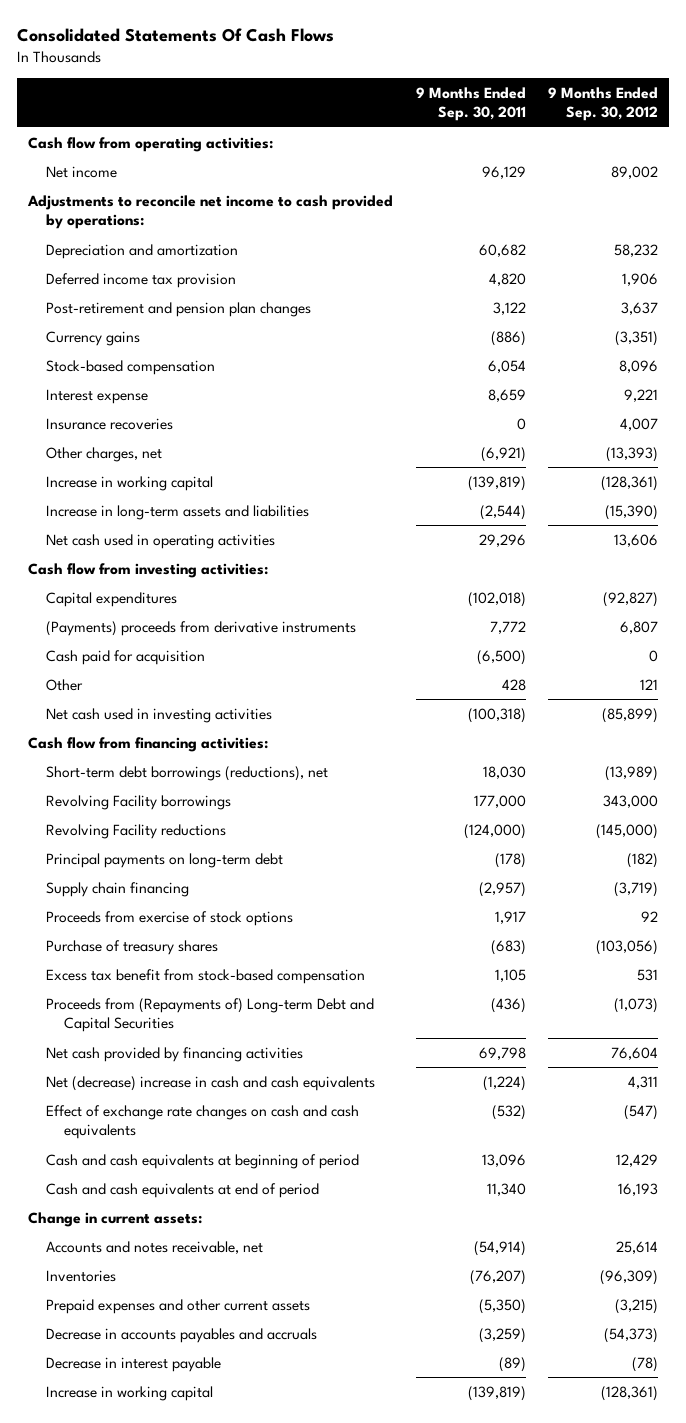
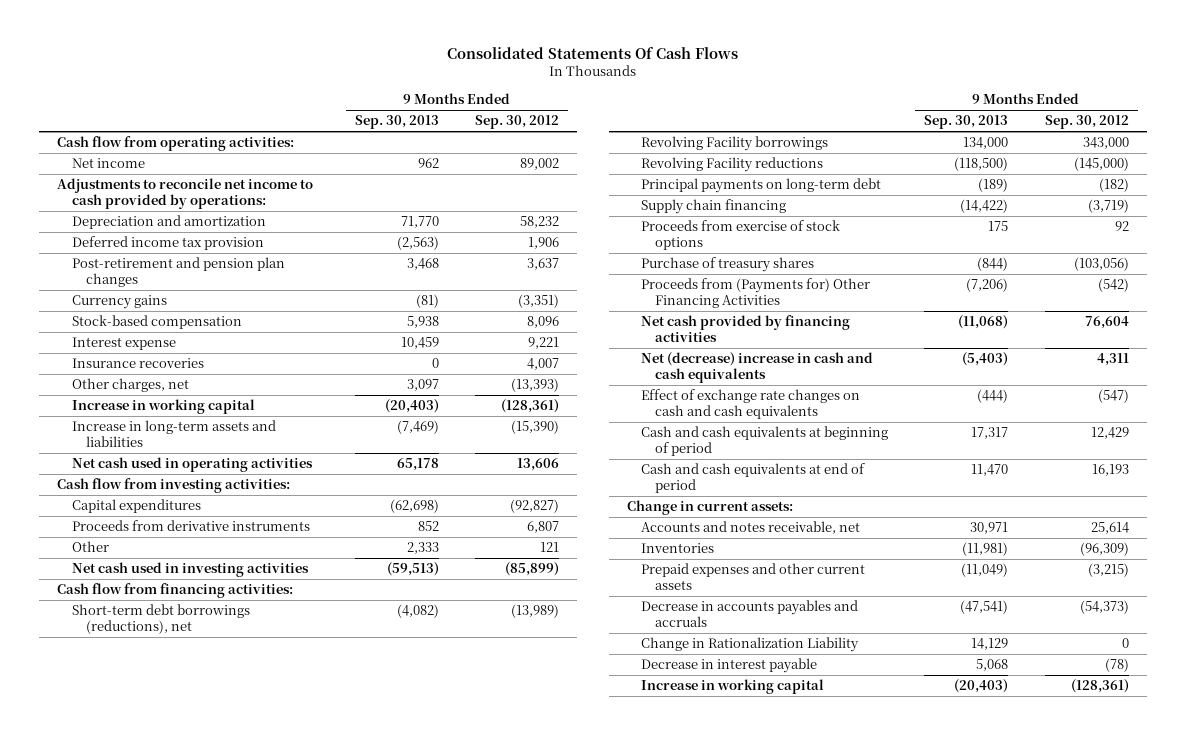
[415,86,526,121] 9 Months Ended Sep. 30, 2011 -> none
none -> [354,115,439,130] Sep. 30, 2013
[46,649,206,665] Cash paid for acquisition -> none
[46,620,357,636] (Payments) proceeds from derivative instruments -> [71,520,310,532] Proceeds from derivative instruments
[46,968,366,984] Excess tax benefit from stock-based compensation -> none
[46,997,375,1033] Proceeds from (Repayments of) Long-term Debt and Capital Securities -> none
none -> [641,278,871,309] Proceeds from (Payments for) Other Financing Activities
none -> [641,637,860,653] Change in Rationalization Liability

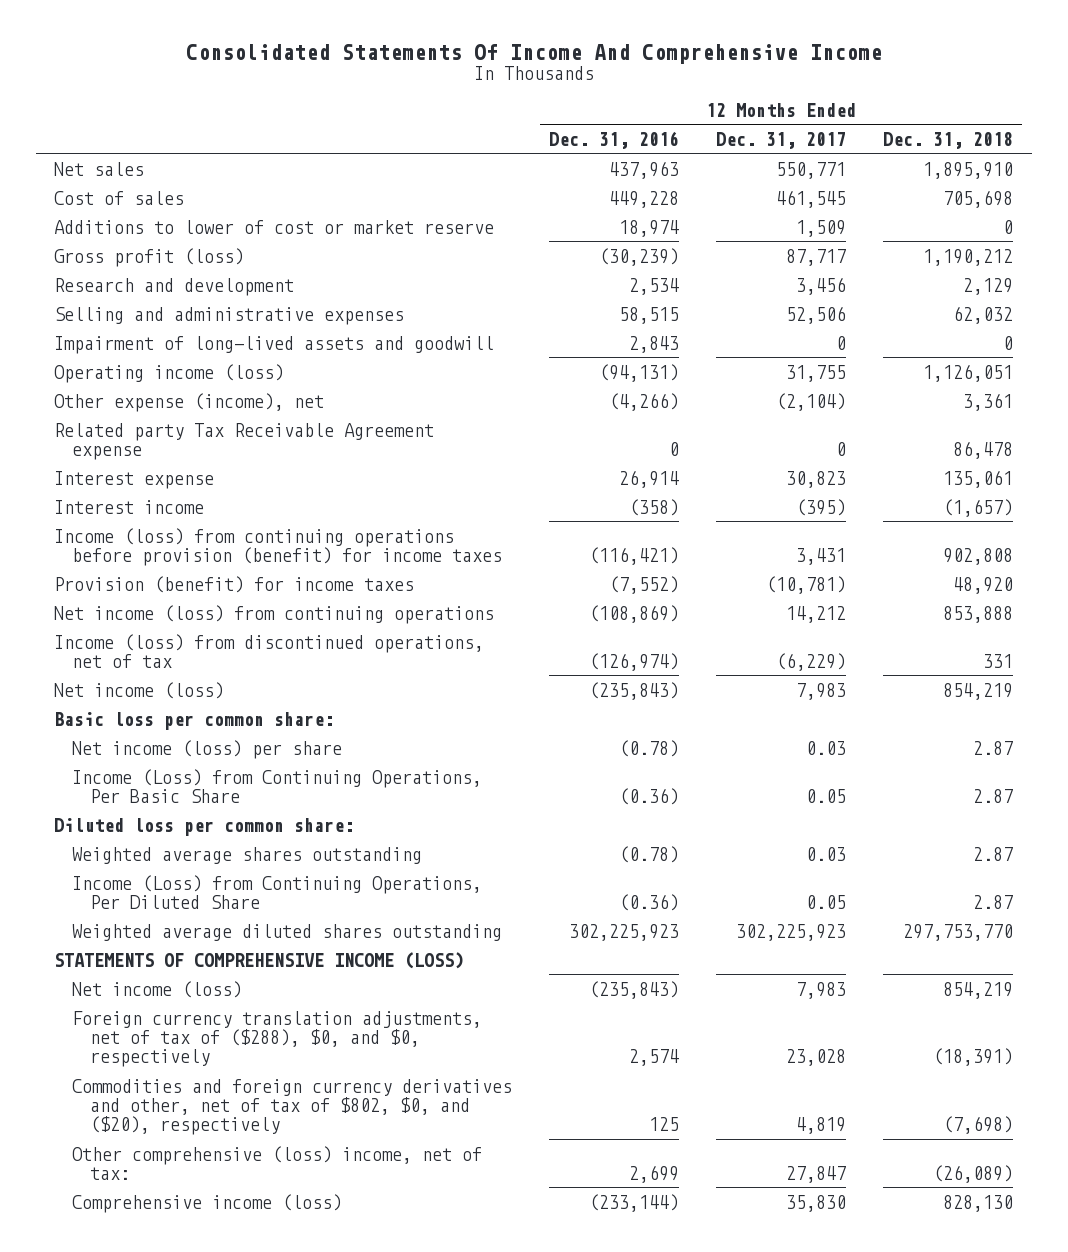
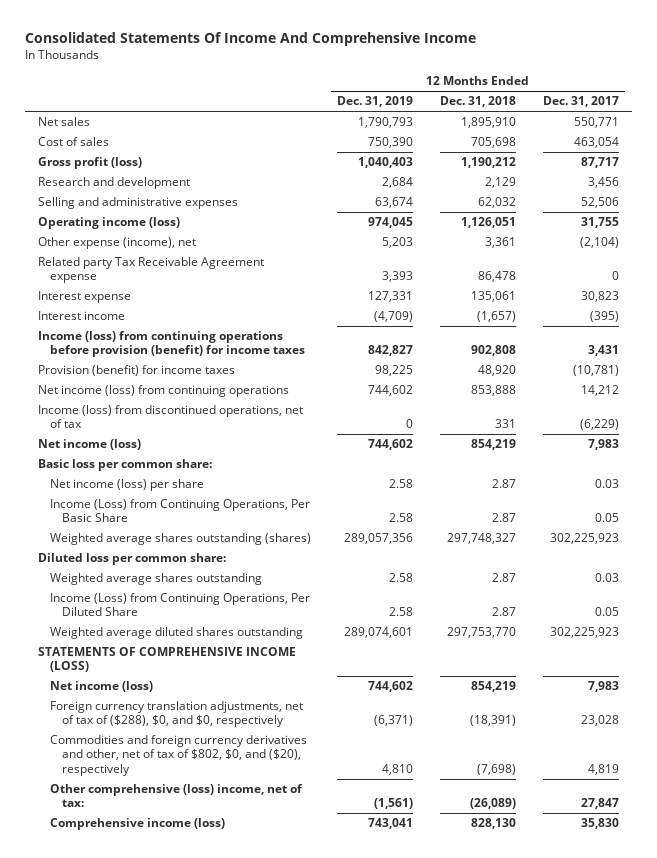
[549,130,680,149] Dec. 31, 2016 -> none
none -> [337,96,414,108] Dec. 31, 2019
[54,219,495,234] Additions to lower of cost or market reserve -> none
[776,189,847,208] 461,545 -> [573,137,619,149] 463,054
[54,335,495,354] Impairment of long-lived assets and goodwill -> none
none -> [49,533,311,546] Weighted average shares outstanding (shares)

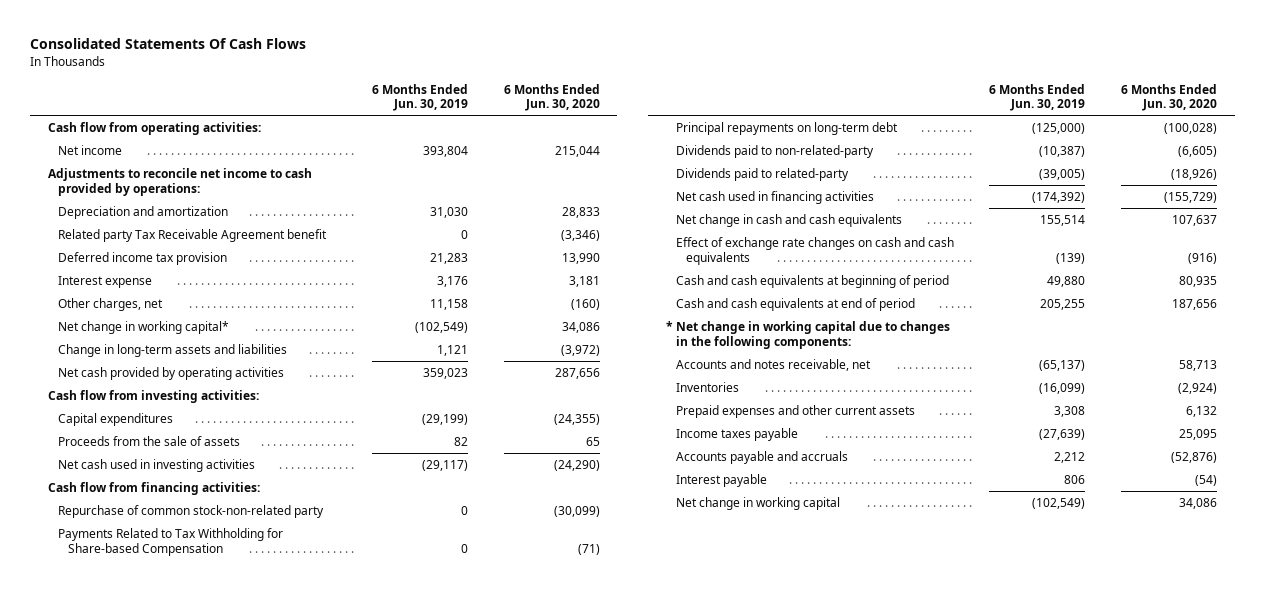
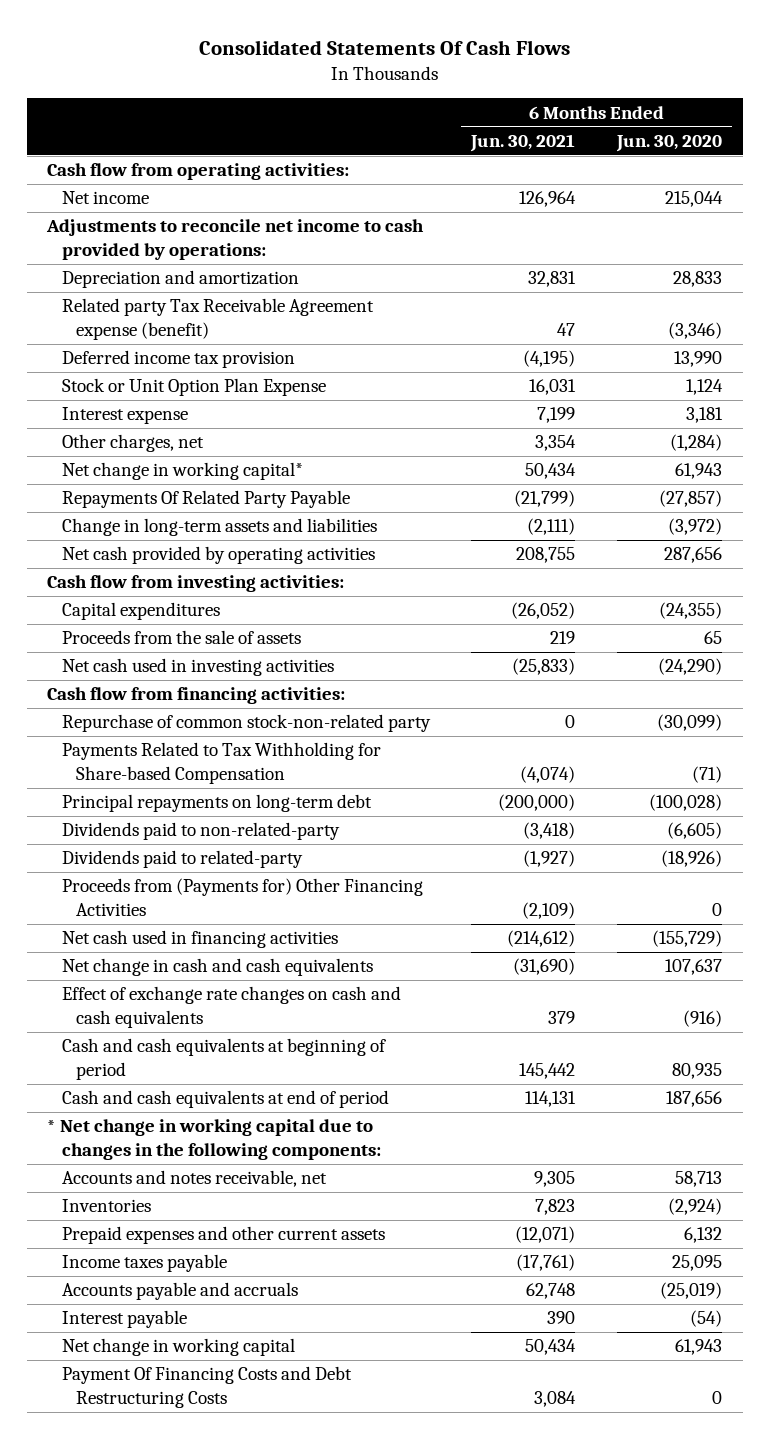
[371,83,468,112] 6 Months Ended Jun. 30, 2019 -> none
none -> [470,133,576,152] Jun. 30, 2021
[58,228,328,242] Related party Tax Receivable Agreement benefit -> [61,298,374,340] Related party Tax Receivable Agreement expense (benefit)
none -> [61,378,326,397] Stock or Unit Option Plan Expense
[570,298,600,310] (160) -> [669,434,722,452] (1,284)
[561,321,600,333] 34,086 -> [674,463,722,480] 61,943
none -> [61,490,350,509] Repayments Of Related Party Payable
none -> [61,878,423,916] Proceeds from (Payments for) Other Financing Activities
[1171,451,1218,463] (52,876) -> [659,1282,722,1300] (25,019)
[1179,497,1218,509] 34,086 -> [674,1339,722,1356] 61,943
none -> [61,1366,352,1408] Payment Of Financing Costs and Debt Restructuring Costs

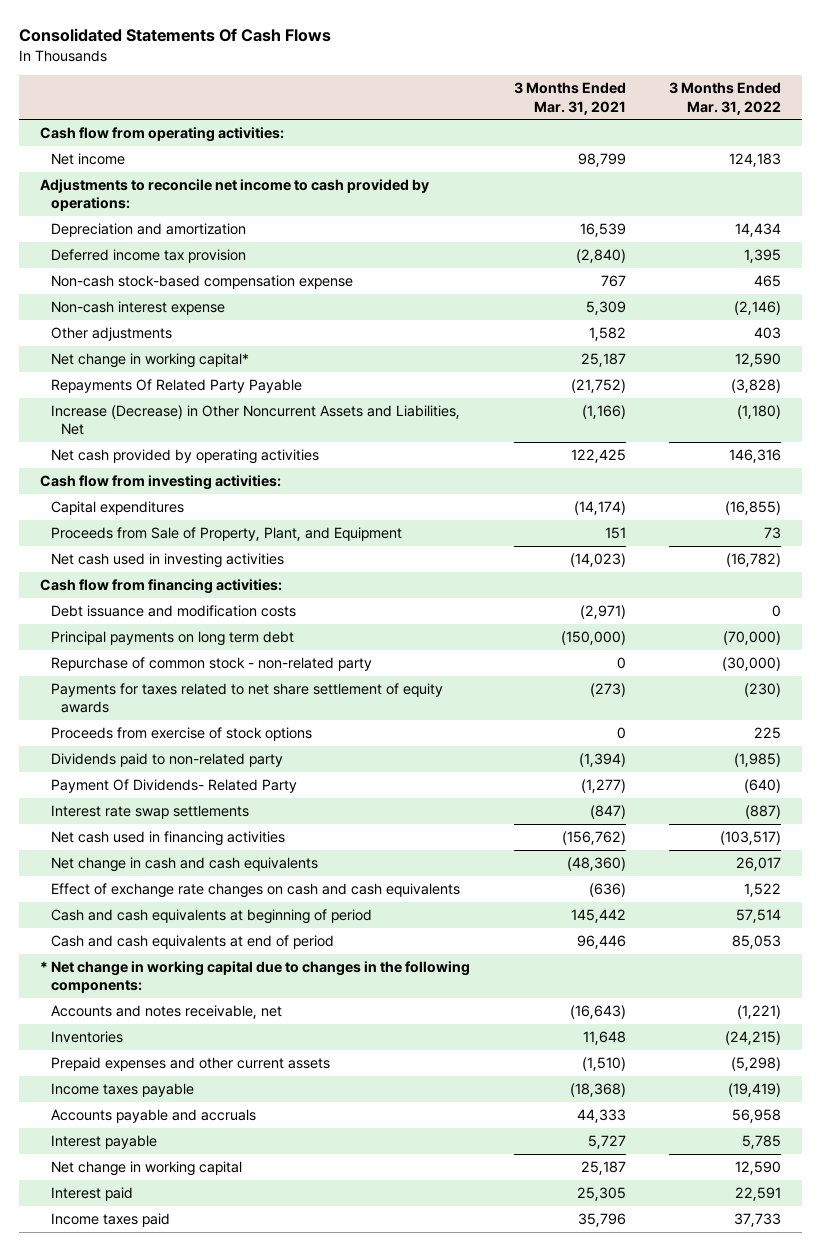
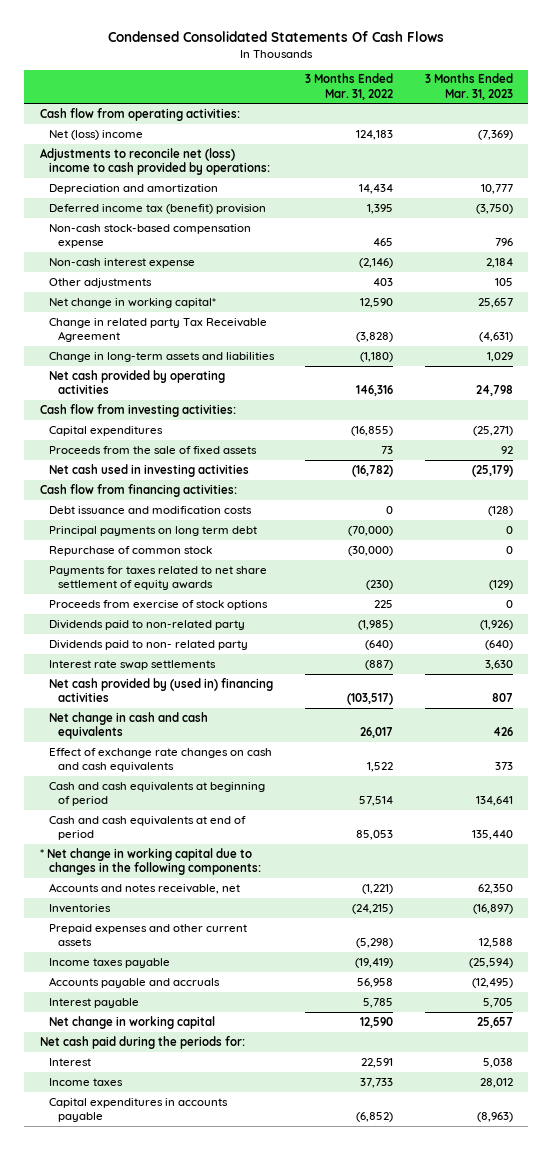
[18,28,331,43] Consolidated Statements Of Cash Flows -> [108,31,445,43] Condensed Consolidated Statements Of Cash Flows
[513,82,626,115] 3 Months Ended Mar. 31, 2021 -> none
none -> [424,73,513,100] 3 Months Ended Mar. 31, 2023
[50,153,125,166] Net income -> [48,129,143,140] Net (loss) income
[40,179,430,212] Adjustments to reconcile net income to cash provided by operations: -> [39,147,270,176] Adjustments to reconcile net (loss) income to cash provided by operations:
[50,249,246,264] Deferred income tax provision -> [48,203,266,214] Deferred income tax (benefit) provision
[50,379,302,394] Repayments Of Related Party Payable -> [48,317,267,343] Change in related party Tax Receivable Agreement
[50,405,460,436] Increase (Decrease) in Other Noncurrent Assets and Liabilities, Net -> [48,351,275,362] Change in long-term assets and liabilities
[50,527,402,542] Proceeds from Sale of Property, Plant, and Equipment -> [48,445,257,454] Proceeds from the sale of fixed assets
[50,657,372,672] Repurchase of common stock - non-related party -> [48,545,212,556] Repurchase of common stock
[50,779,297,794] Payment Of Dividends- Related Party -> [48,639,248,650] Dividends paid to non- related party
[50,831,285,847] Net cash used in financing activities -> [48,677,273,703] Net cash provided by (used in) financing activities
none -> [39,1035,245,1049] Net cash paid during the periods for:
[50,1187,133,1202] Interest paid -> [48,1057,91,1066] Interest
[50,1213,170,1228] Income taxes paid -> [48,1077,123,1086] Income taxes
none -> [48,1097,228,1123] Capital expenditures in accounts payable

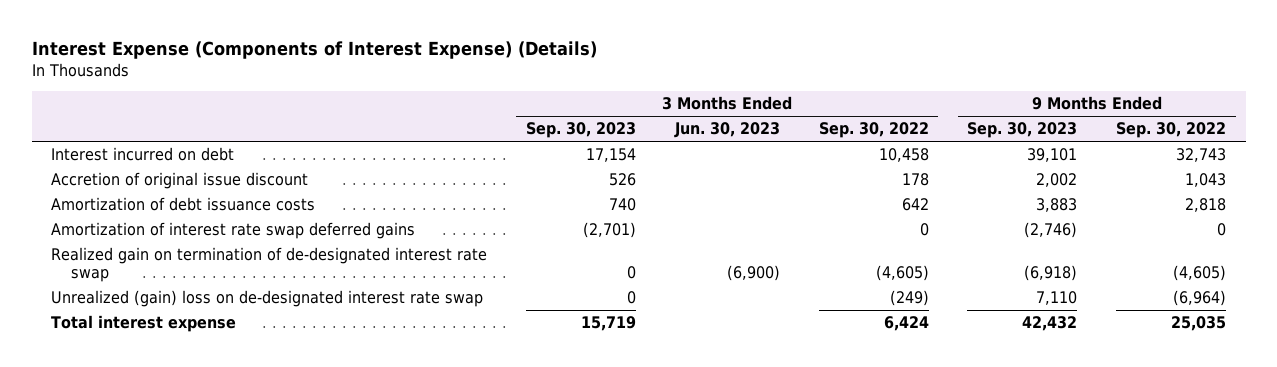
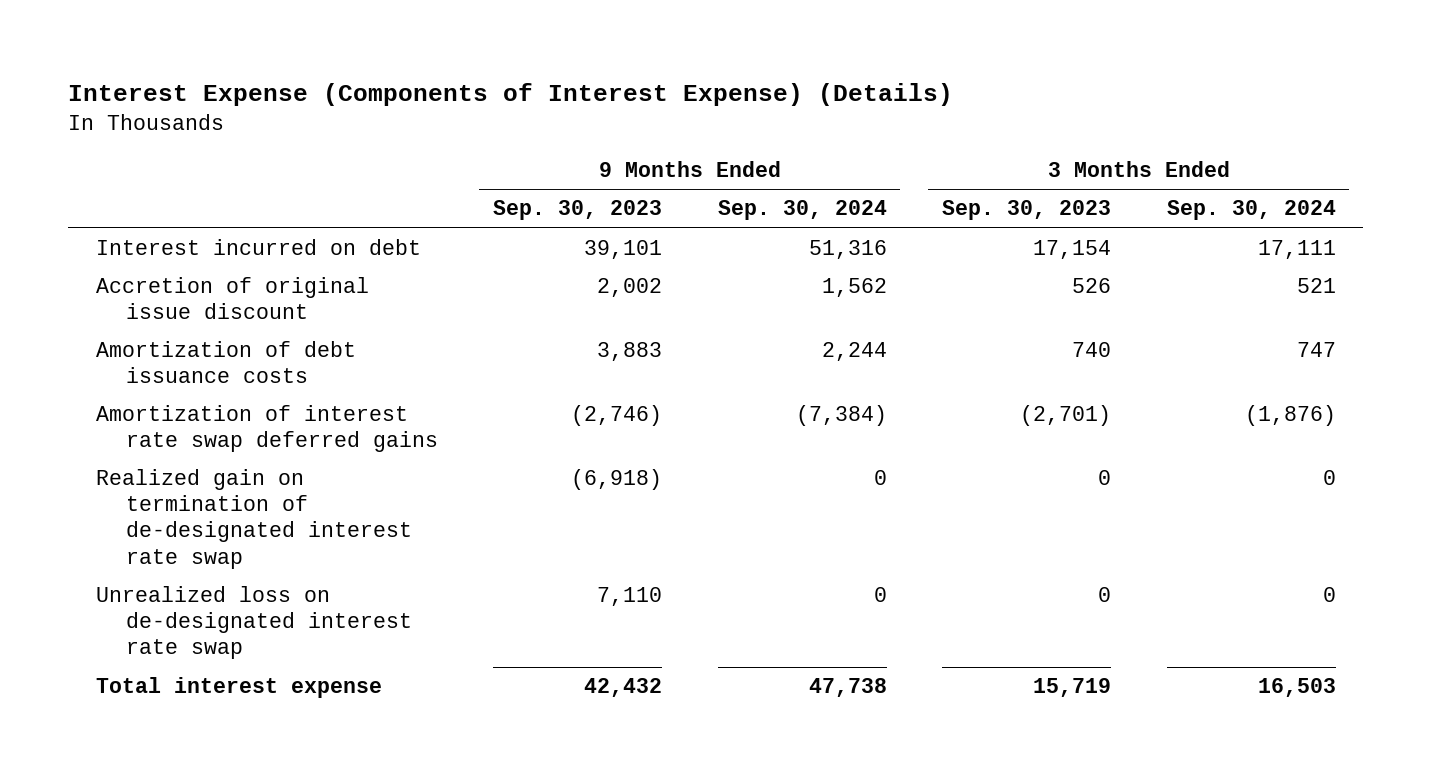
[673,122,780,139] Jun. 30, 2023 -> none
[818,122,929,139] Sep. 30, 2022 -> none
[1116,122,1227,139] Sep. 30, 2022 -> none
none -> [717,200,887,221] Sep. 30, 2024
none -> [1166,200,1336,221] Sep. 30, 2024
[51,290,484,308] Unrealized (gain) loss on de-designated interest rate swap -> [95,586,412,660] Unrealized loss on de-designated interest rate swap

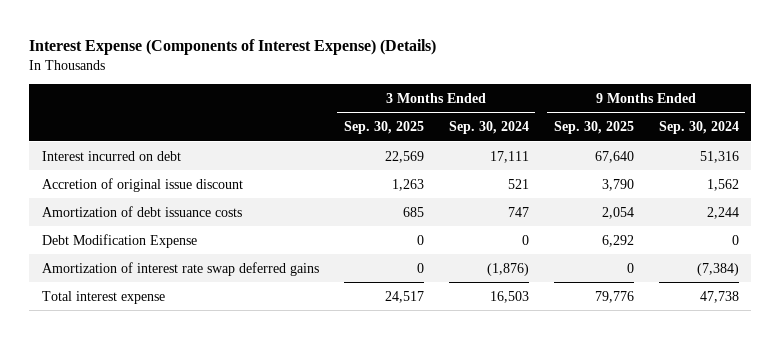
[493,200,663,221] Sep. 30, 2023 -> none
[942,200,1112,221] Sep. 30, 2023 -> none
none -> [343,121,424,135] Sep. 30, 2025
none -> [553,121,634,135] Sep. 30, 2025
none -> [41,233,197,248] Debt Modification Expense
[95,469,412,569] Realized gain on termination of de-designated interest rate swap -> none
[95,586,412,660] Unrealized loss on de-designated interest rate swap -> none

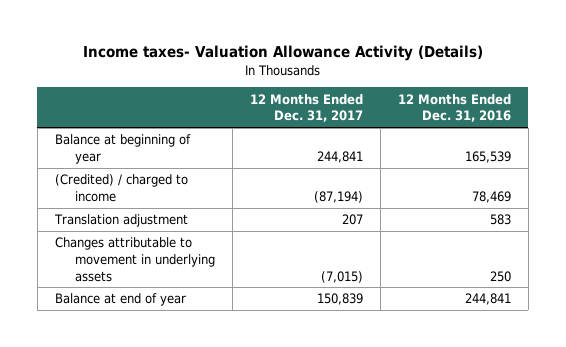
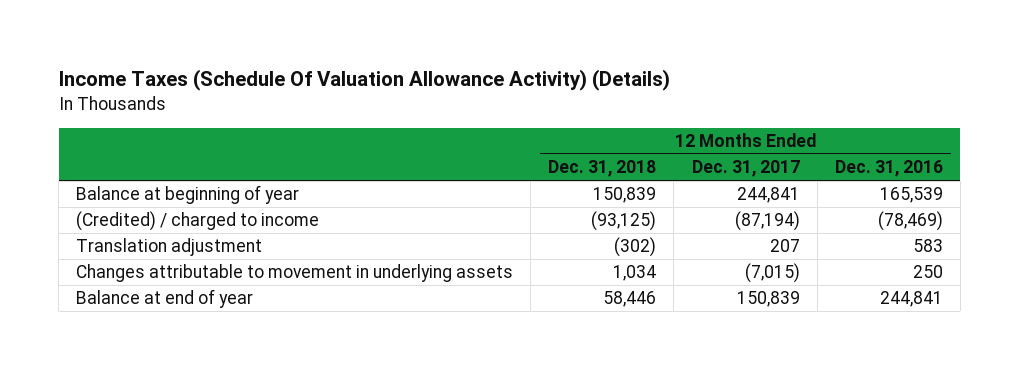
[82,45,483,62] Income taxes- Valuation Allowance Activity (Details) -> [58,69,670,92] Income Taxes (Schedule Of Valuation Allowance Activity) (Details)
none -> [548,160,657,178] Dec. 31, 2018
[471,190,511,203] 78,469 -> [877,211,943,232] (78,469)

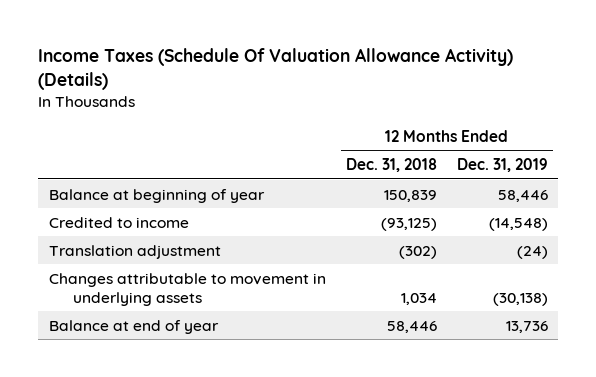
[691,160,800,178] Dec. 31, 2017 -> none
[834,160,943,178] Dec. 31, 2016 -> none
none -> [456,158,548,173] Dec. 31, 2019
[76,211,320,232] (Credited) / charged to income -> [48,216,189,228] Credited to income

